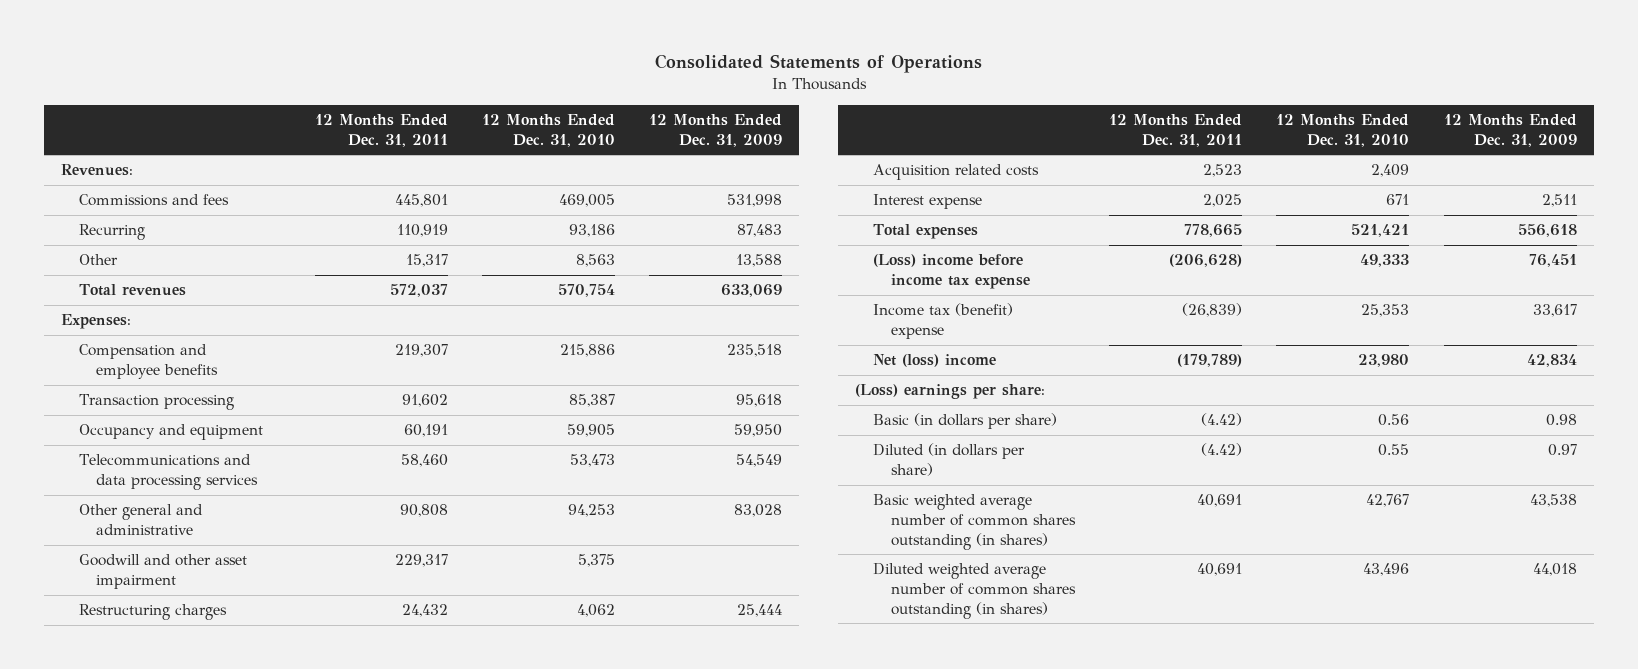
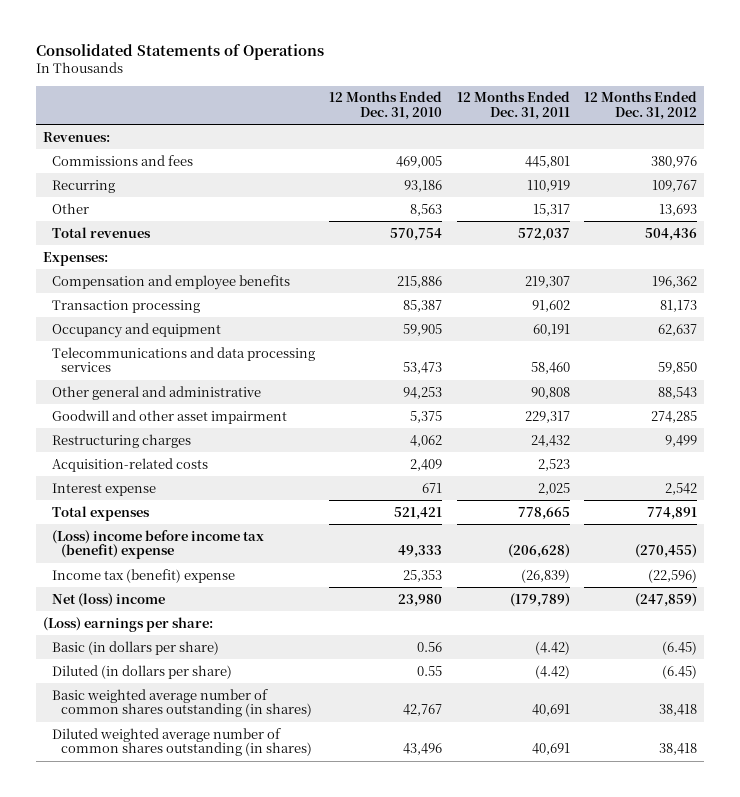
[649,114,783,147] 12 Months Ended Dec. 31, 2009 -> none
none -> [584,91,698,120] 12 Months Ended Dec. 31, 2012
[873,164,1040,181] Acquisition related costs -> [52,457,209,472] Acquisition-related costs
[873,254,1030,290] (Loss) income before income tax expense -> [52,529,265,560] (Loss) income before income tax (benefit) expense

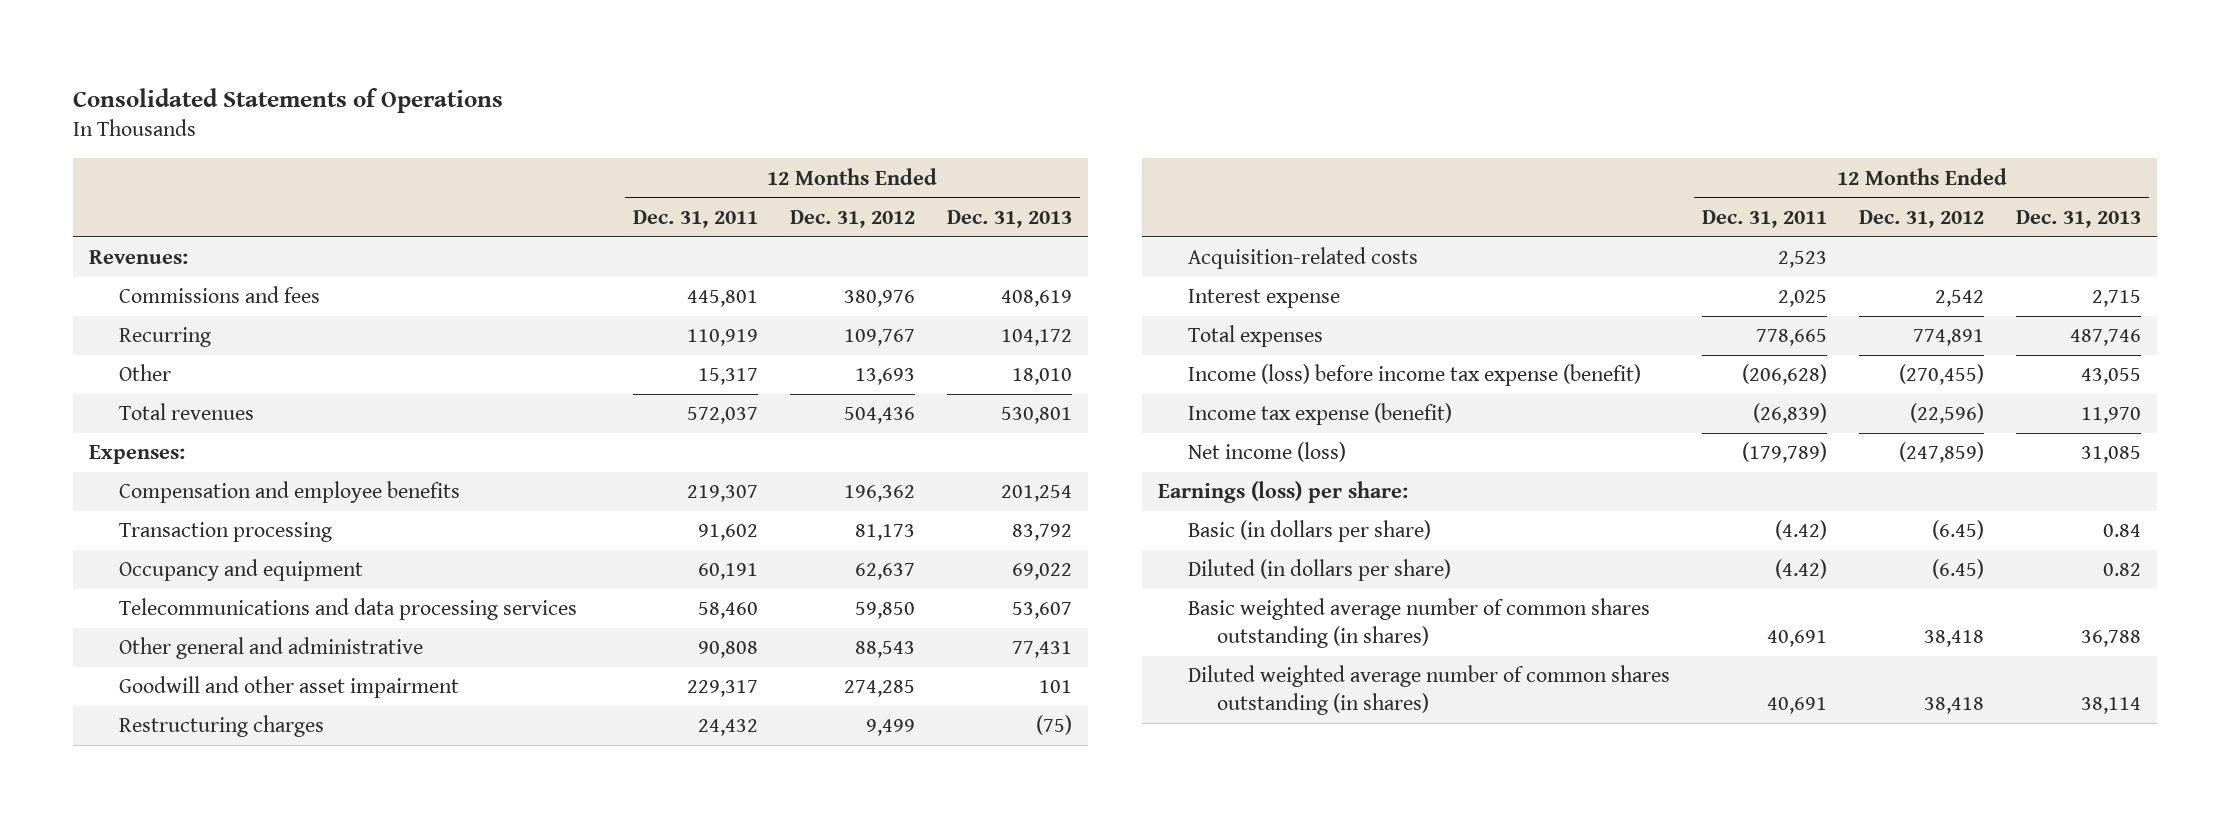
[329,91,443,120] 12 Months Ended Dec. 31, 2010 -> none
none -> [946,209,1072,228] Dec. 31, 2013
[52,529,265,560] (Loss) income before income tax (benefit) expense -> [1187,364,1641,387] Income (loss) before income tax expense (benefit)
[52,568,236,583] Income tax (benefit) expense -> [1187,403,1452,426] Income tax expense (benefit)
[52,592,166,607] Net (loss) income -> [1187,442,1346,463] Net income (loss)
[42,616,213,632] (Loss) earnings per share: -> [1158,481,1409,504] Earnings (loss) per share:

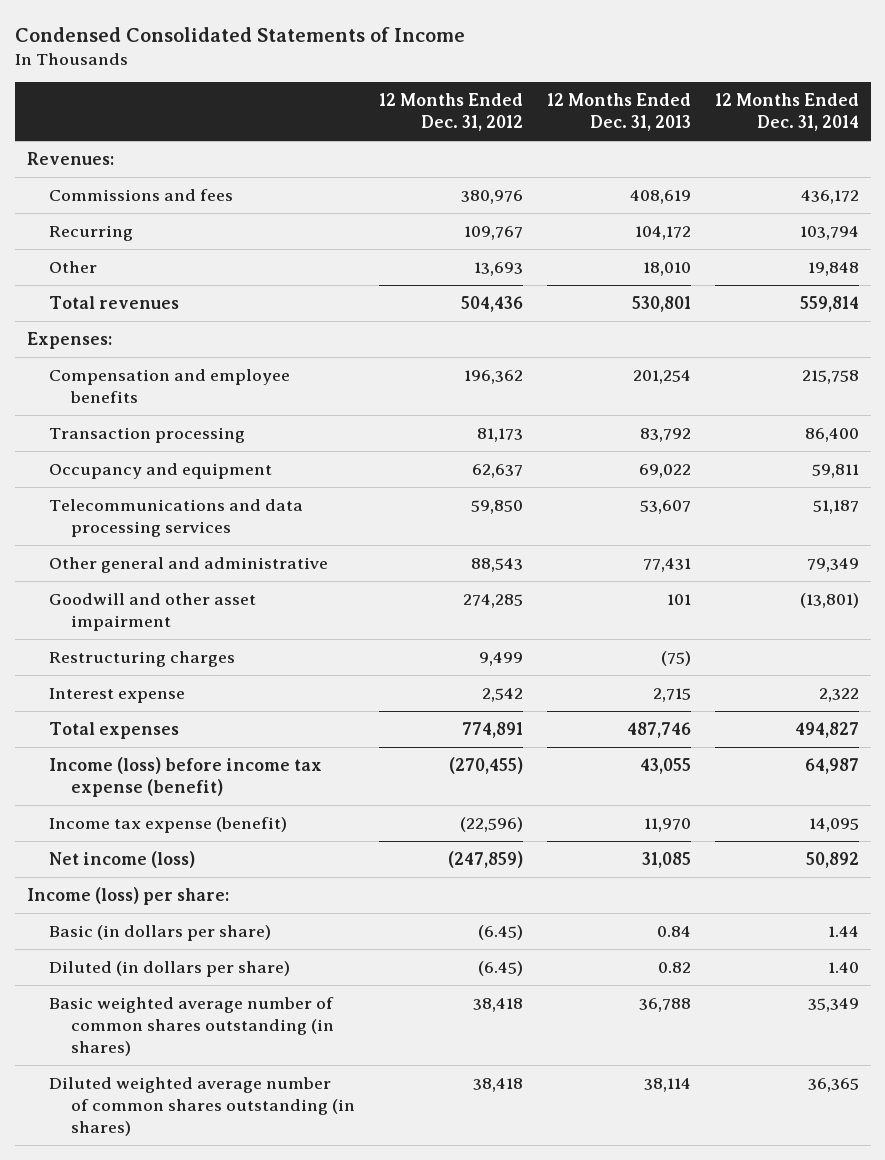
[73,87,504,113] Consolidated Statements of Operations -> [14,26,465,42] Condensed Consolidated Statements of Income
[632,209,758,228] Dec. 31, 2011 -> none
none -> [714,93,859,132] 12 Months Ended Dec. 31, 2014
[1187,247,1418,270] Acquisition-related costs -> none
[1158,481,1409,504] Earnings (loss) per share: -> [26,886,229,905] Income (loss) per share:

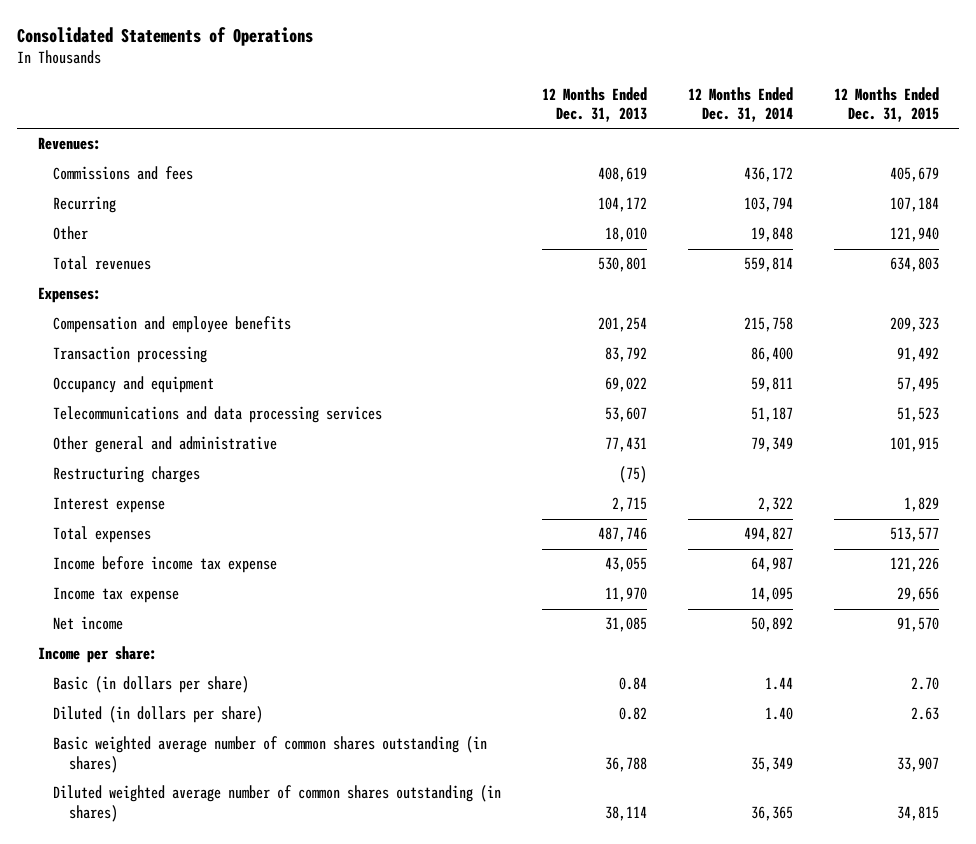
[14,26,465,42] Condensed Consolidated Statements of Income -> [17,26,314,46] Consolidated Statements of Operations
[378,93,523,132] 12 Months Ended Dec. 31, 2012 -> none
none -> [833,86,939,122] 12 Months Ended Dec. 31, 2015
[48,592,256,631] Goodwill and other asset impairment -> none
[48,756,322,797] Income (loss) before income tax expense (benefit) -> [53,556,278,574] Income before income tax expense
[48,816,287,833] Income tax expense (benefit) -> [53,587,180,604] Income tax expense
[48,850,195,868] Net income (loss) -> [53,616,124,631] Net income
[26,886,229,905] Income (loss) per share: -> [37,646,157,664] Income per share:

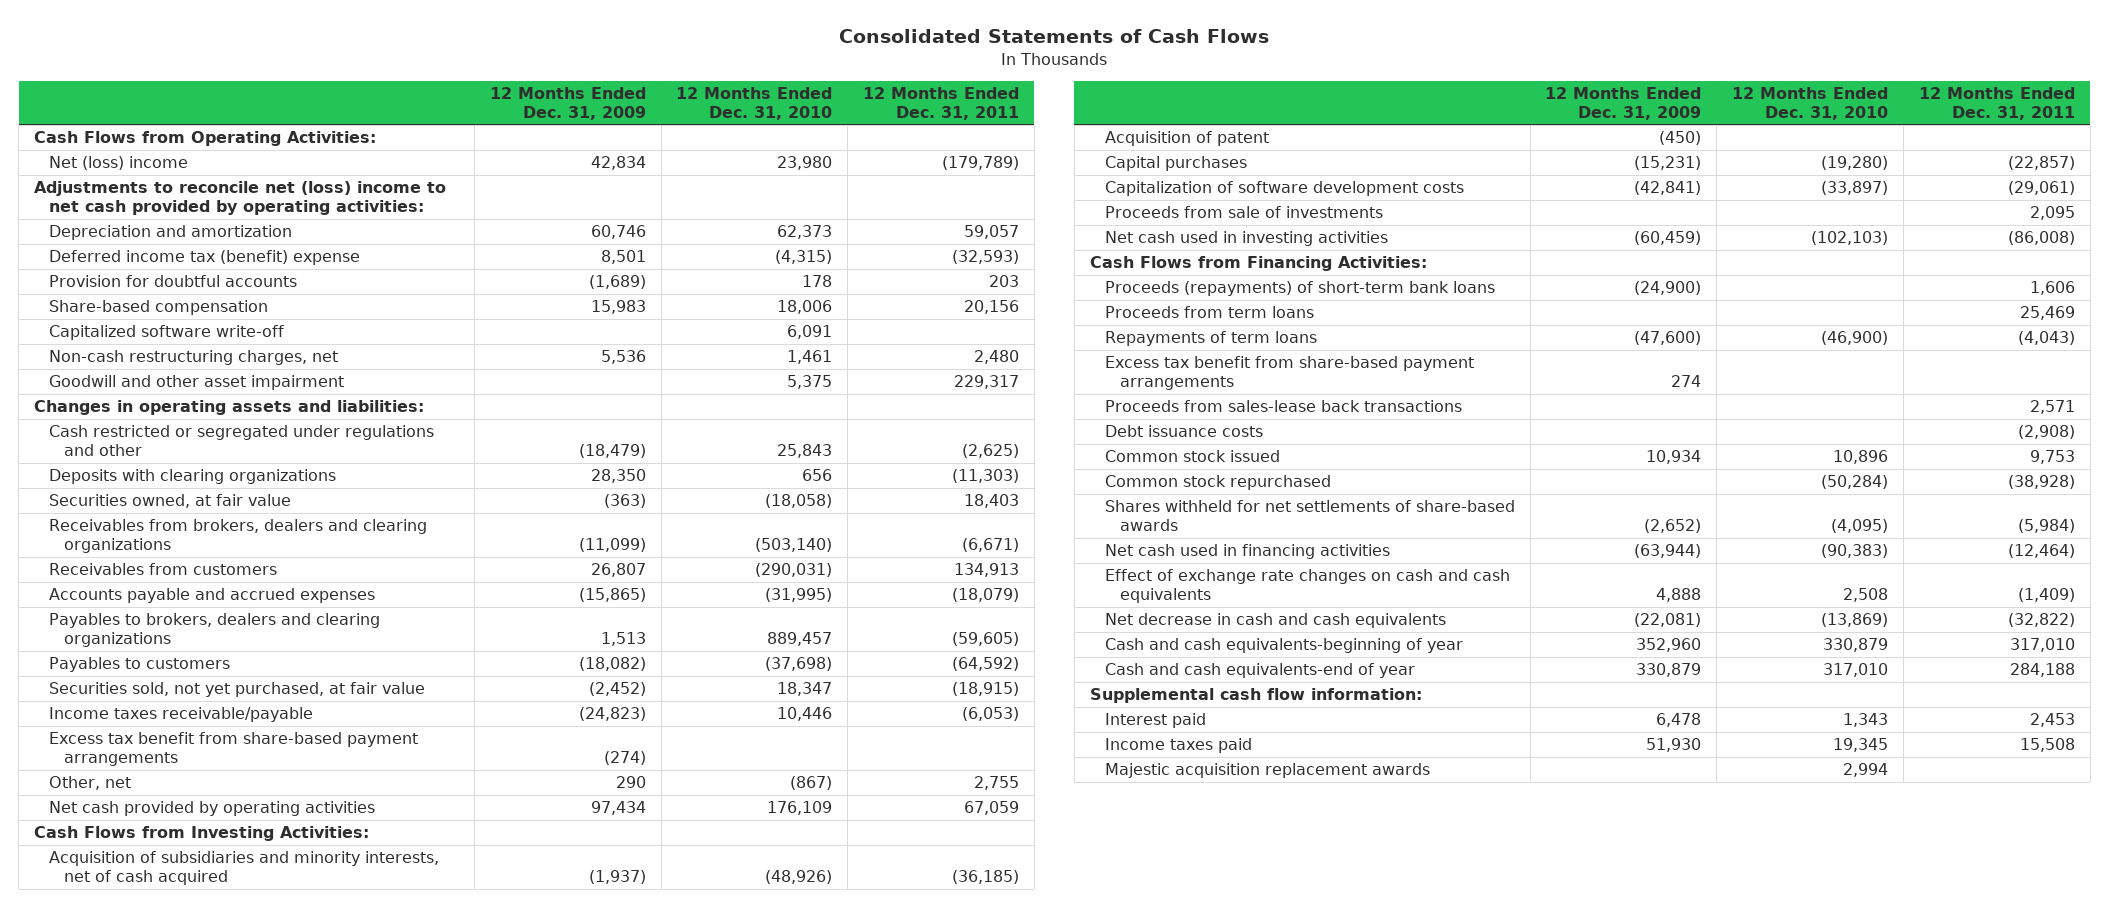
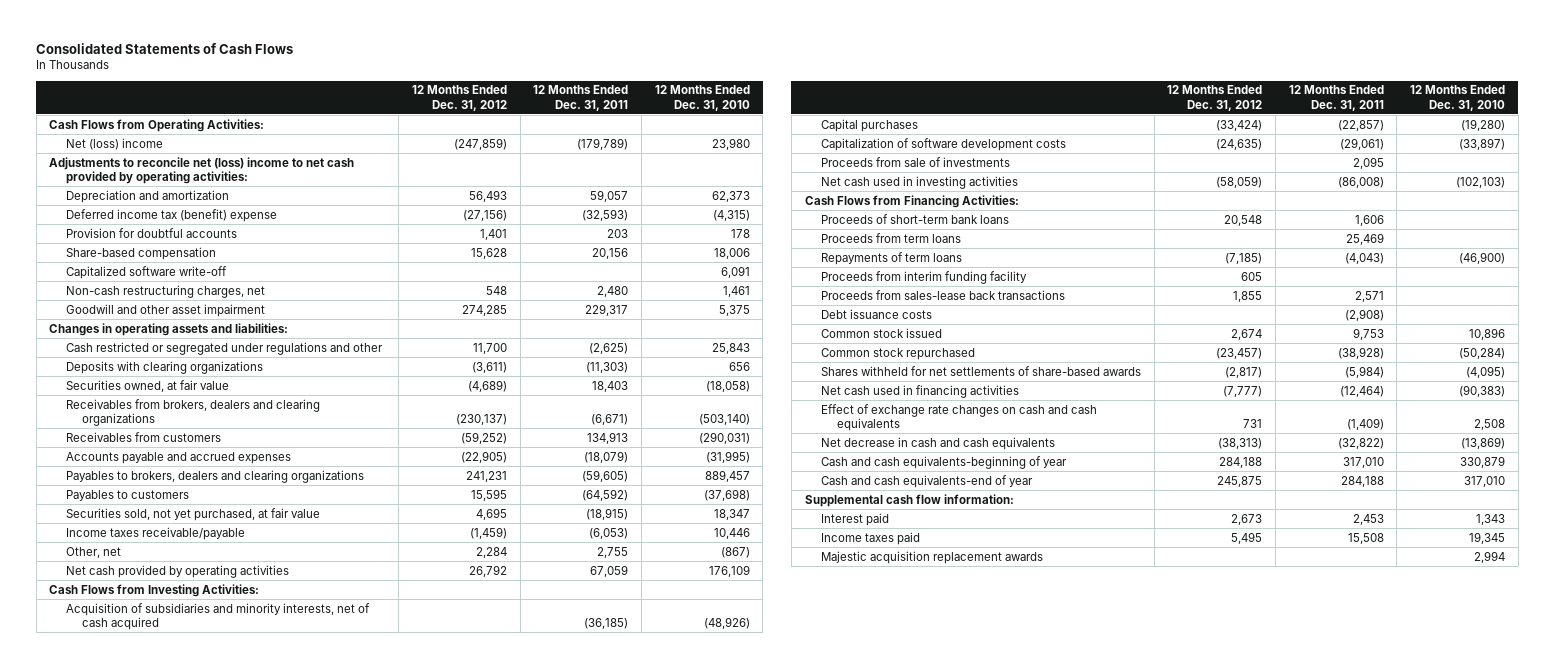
[489,87,646,120] 12 Months Ended Dec. 31, 2009 -> none
none -> [411,85,507,111] 12 Months Ended Dec. 31, 2012
[49,732,419,766] Excess tax benefit from share-based payment arrangements -> none
[1104,131,1269,147] Acquisition of patent -> none
[1104,281,1495,297] Proceeds (repayments) of short-term bank loans -> [820,213,1009,224] Proceeds of short-term bank loans
[1104,356,1474,390] Excess tax benefit from share-based payment arrangements -> none
none -> [820,270,1027,284] Proceeds from interim funding facility

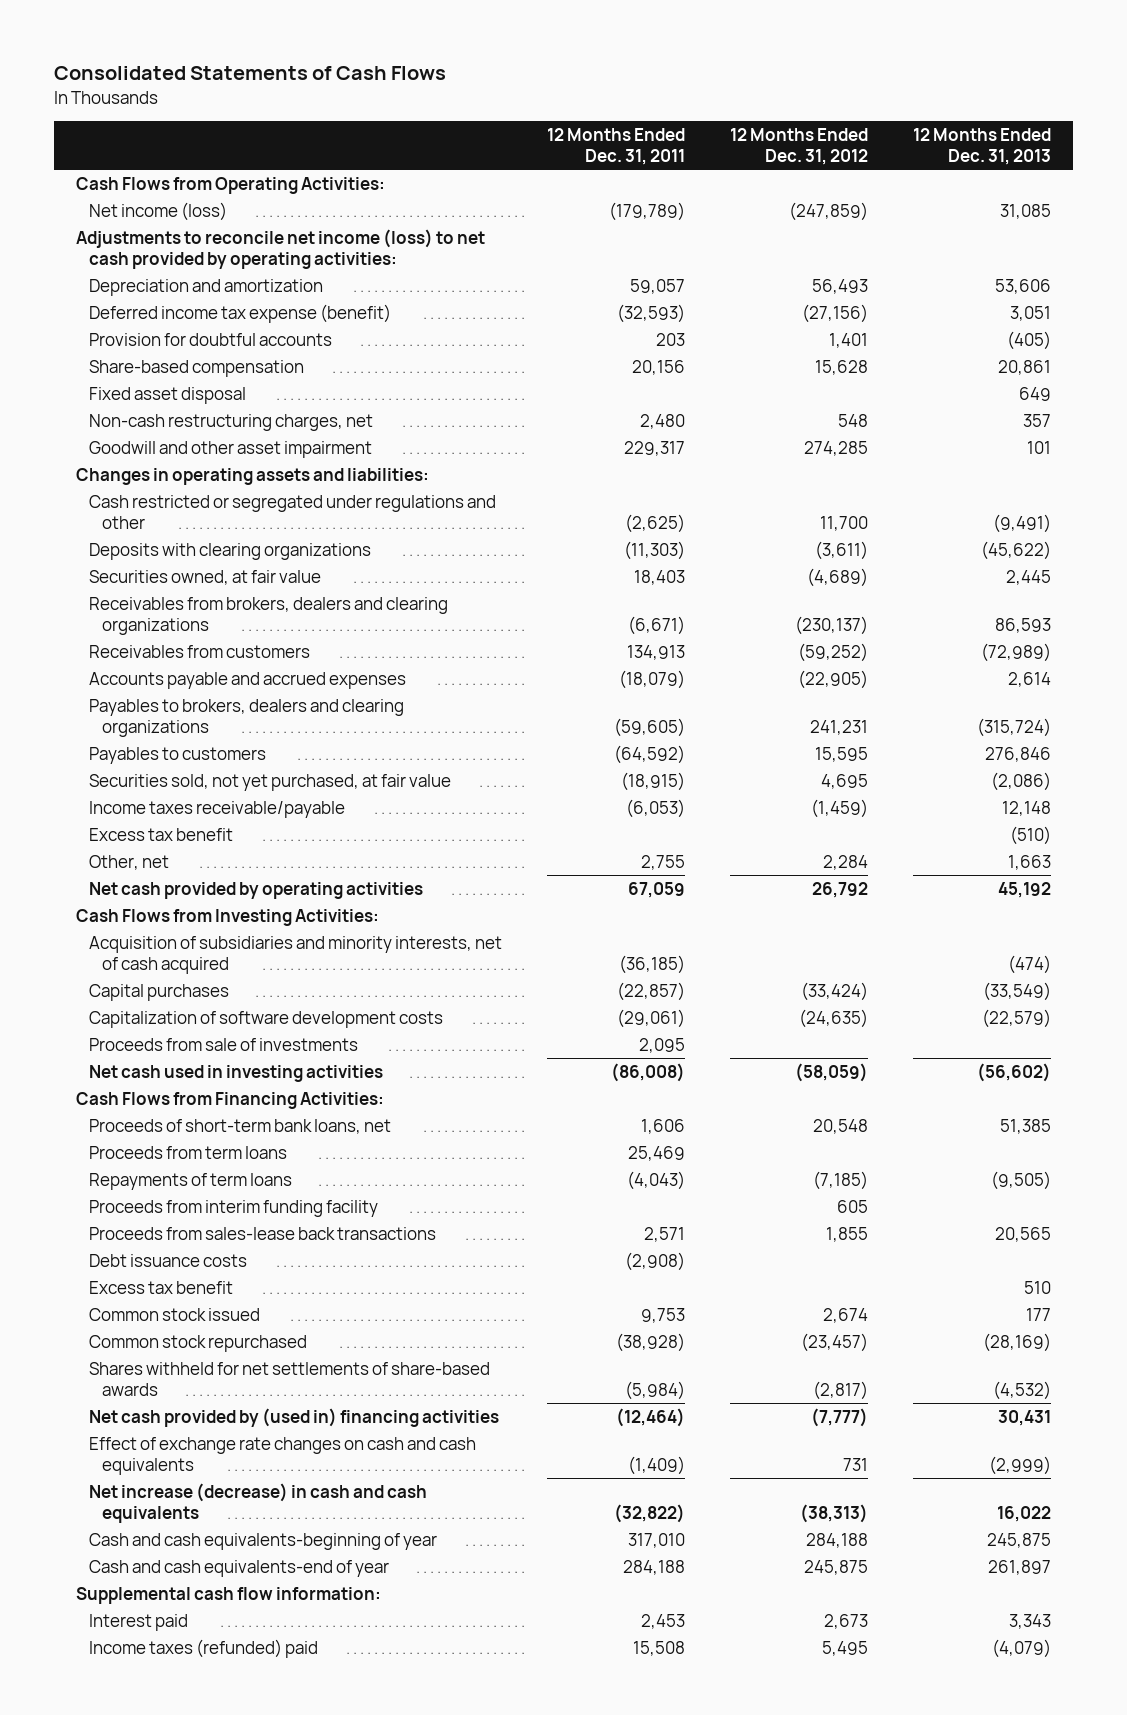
[654,85,750,111] 12 Months Ended Dec. 31, 2010 -> none
none -> [912,127,1051,165] 12 Months Ended Dec. 31, 2013
[65,137,163,150] Net (loss) income -> [89,201,228,221] Net income (loss)
[49,156,355,185] Adjustments to reconcile net (loss) income to net cash provided by operating activities: -> [75,228,485,270] Adjustments to reconcile net income (loss) to net cash provided by operating activities:
[65,208,277,222] Deferred income tax (benefit) expense -> [89,303,392,323] Deferred income tax expense (benefit)
[65,265,227,279] Capitalized software write-off -> none
none -> [89,386,247,404] Fixed asset disposal
none -> [89,827,234,841] Excess tax benefit
[820,213,1009,224] Proceeds of short-term bank loans -> [89,1118,392,1134] Proceeds of short-term bank loans, net
none -> [89,1280,234,1294] Excess tax benefit
[820,384,1019,398] Net cash used in financing activities -> [89,1407,500,1427] Net cash provided by (used in) financing activities
[820,436,1055,450] Net decrease in cash and cash equivalents -> [89,1482,428,1524] Net increase (decrease) in cash and cash equivalents
[820,550,1043,564] Majestic acquisition replacement awards -> none
[820,531,920,545] Income taxes paid -> [89,1638,319,1658] Income taxes (refunded) paid

